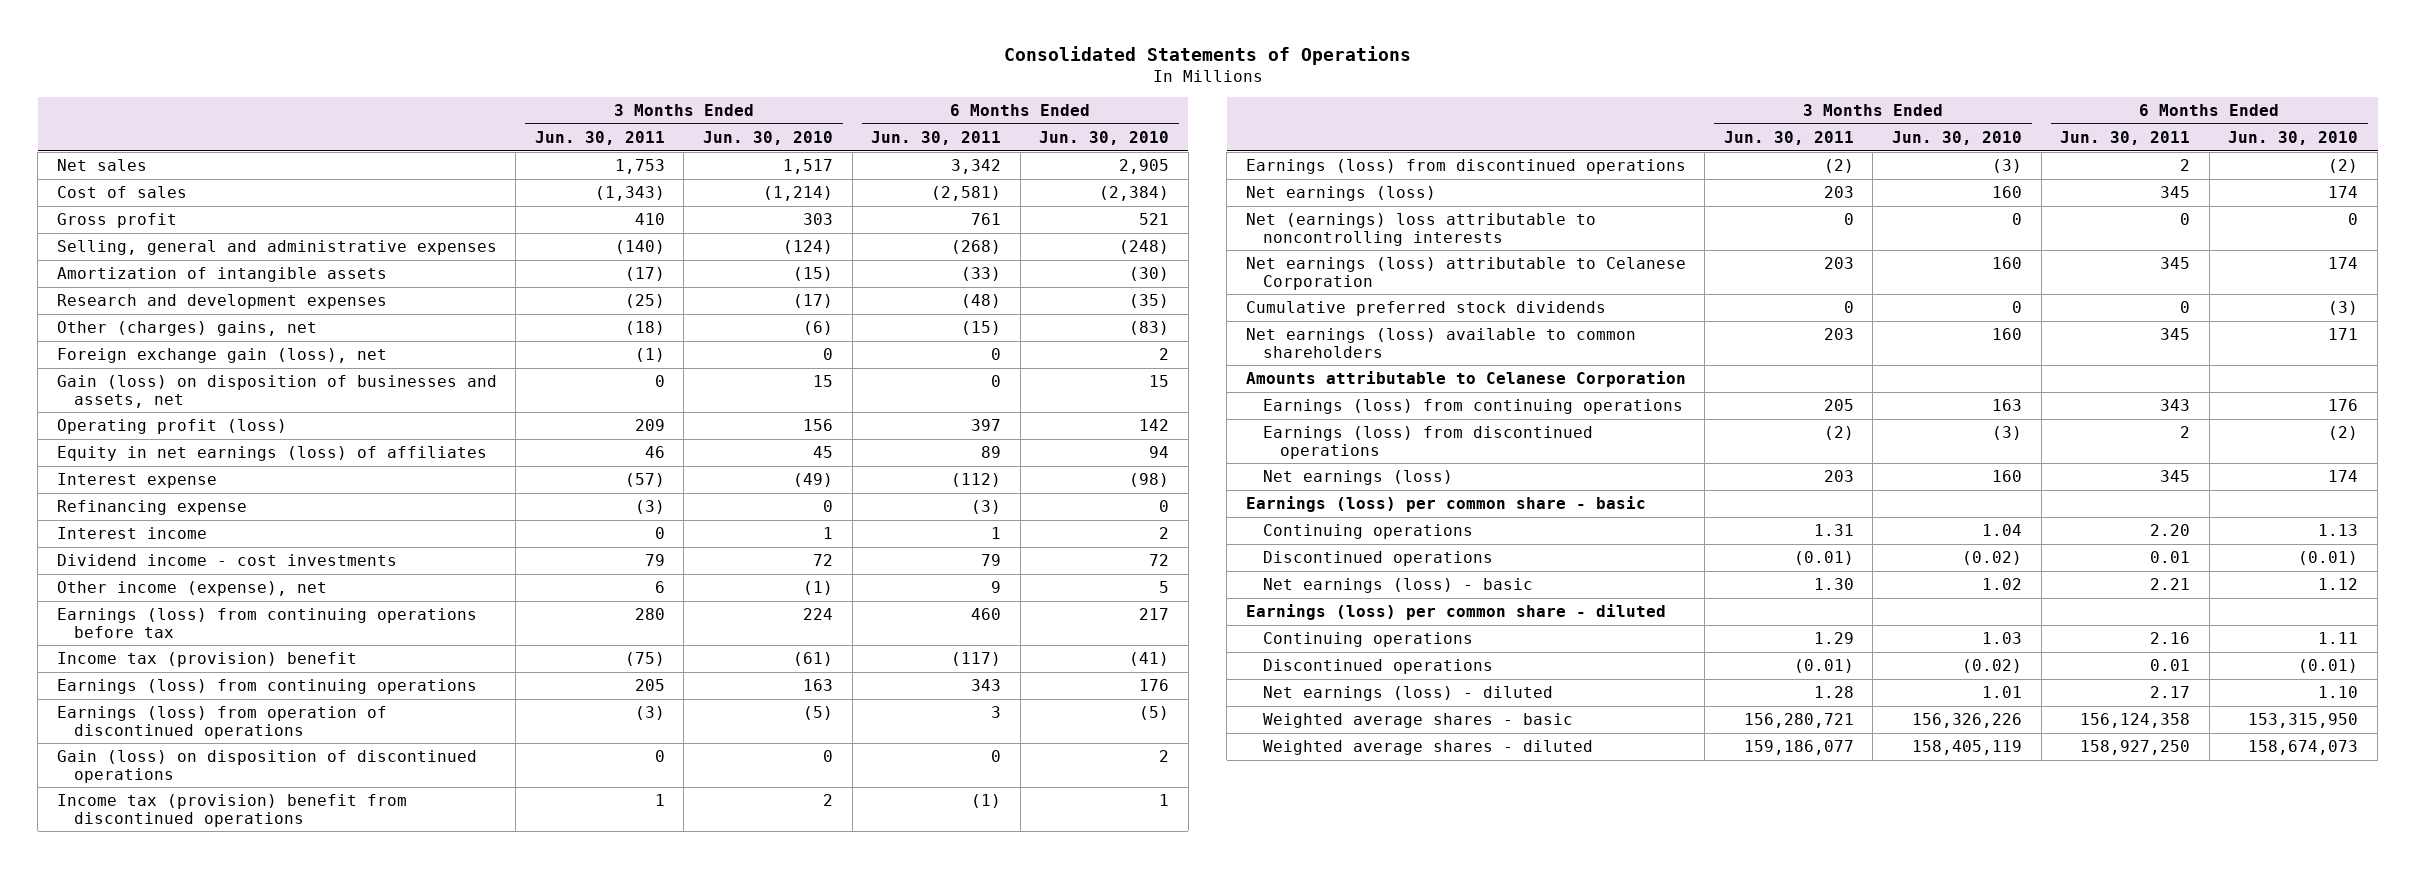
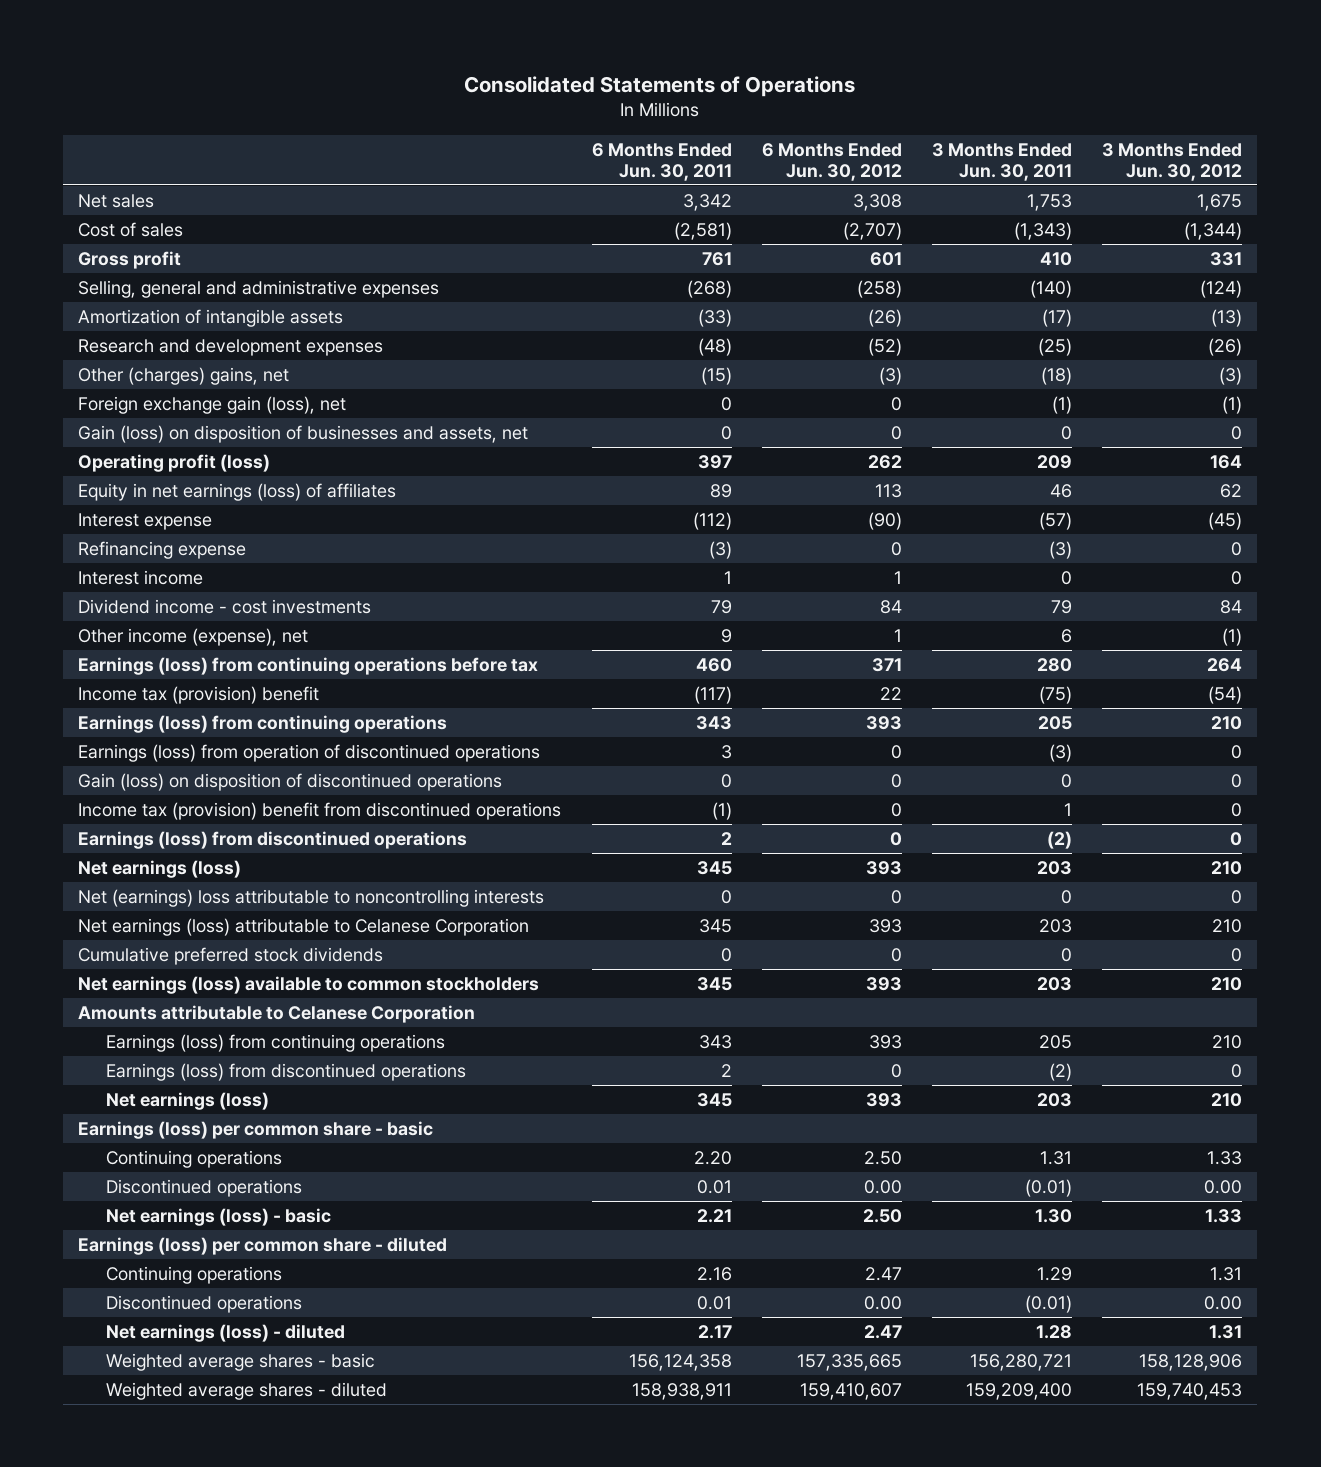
[703,130,834,145] Jun. 30, 2010 -> none
[1039,130,1170,145] Jun. 30, 2010 -> none
none -> [761,142,902,181] 6 Months Ended Jun. 30, 2012
none -> [1102,142,1243,181] 3 Months Ended Jun. 30, 2012
[1245,327,1636,358] Net earnings (loss) available to common shareholders -> [78,975,540,994] Net earnings (loss) available to common stockholders
[1743,739,1854,755] 159,186,077 -> [966,1382,1073,1400] 159,209,400
[2080,739,2191,755] 158,927,250 -> [631,1382,732,1400] 158,938,911

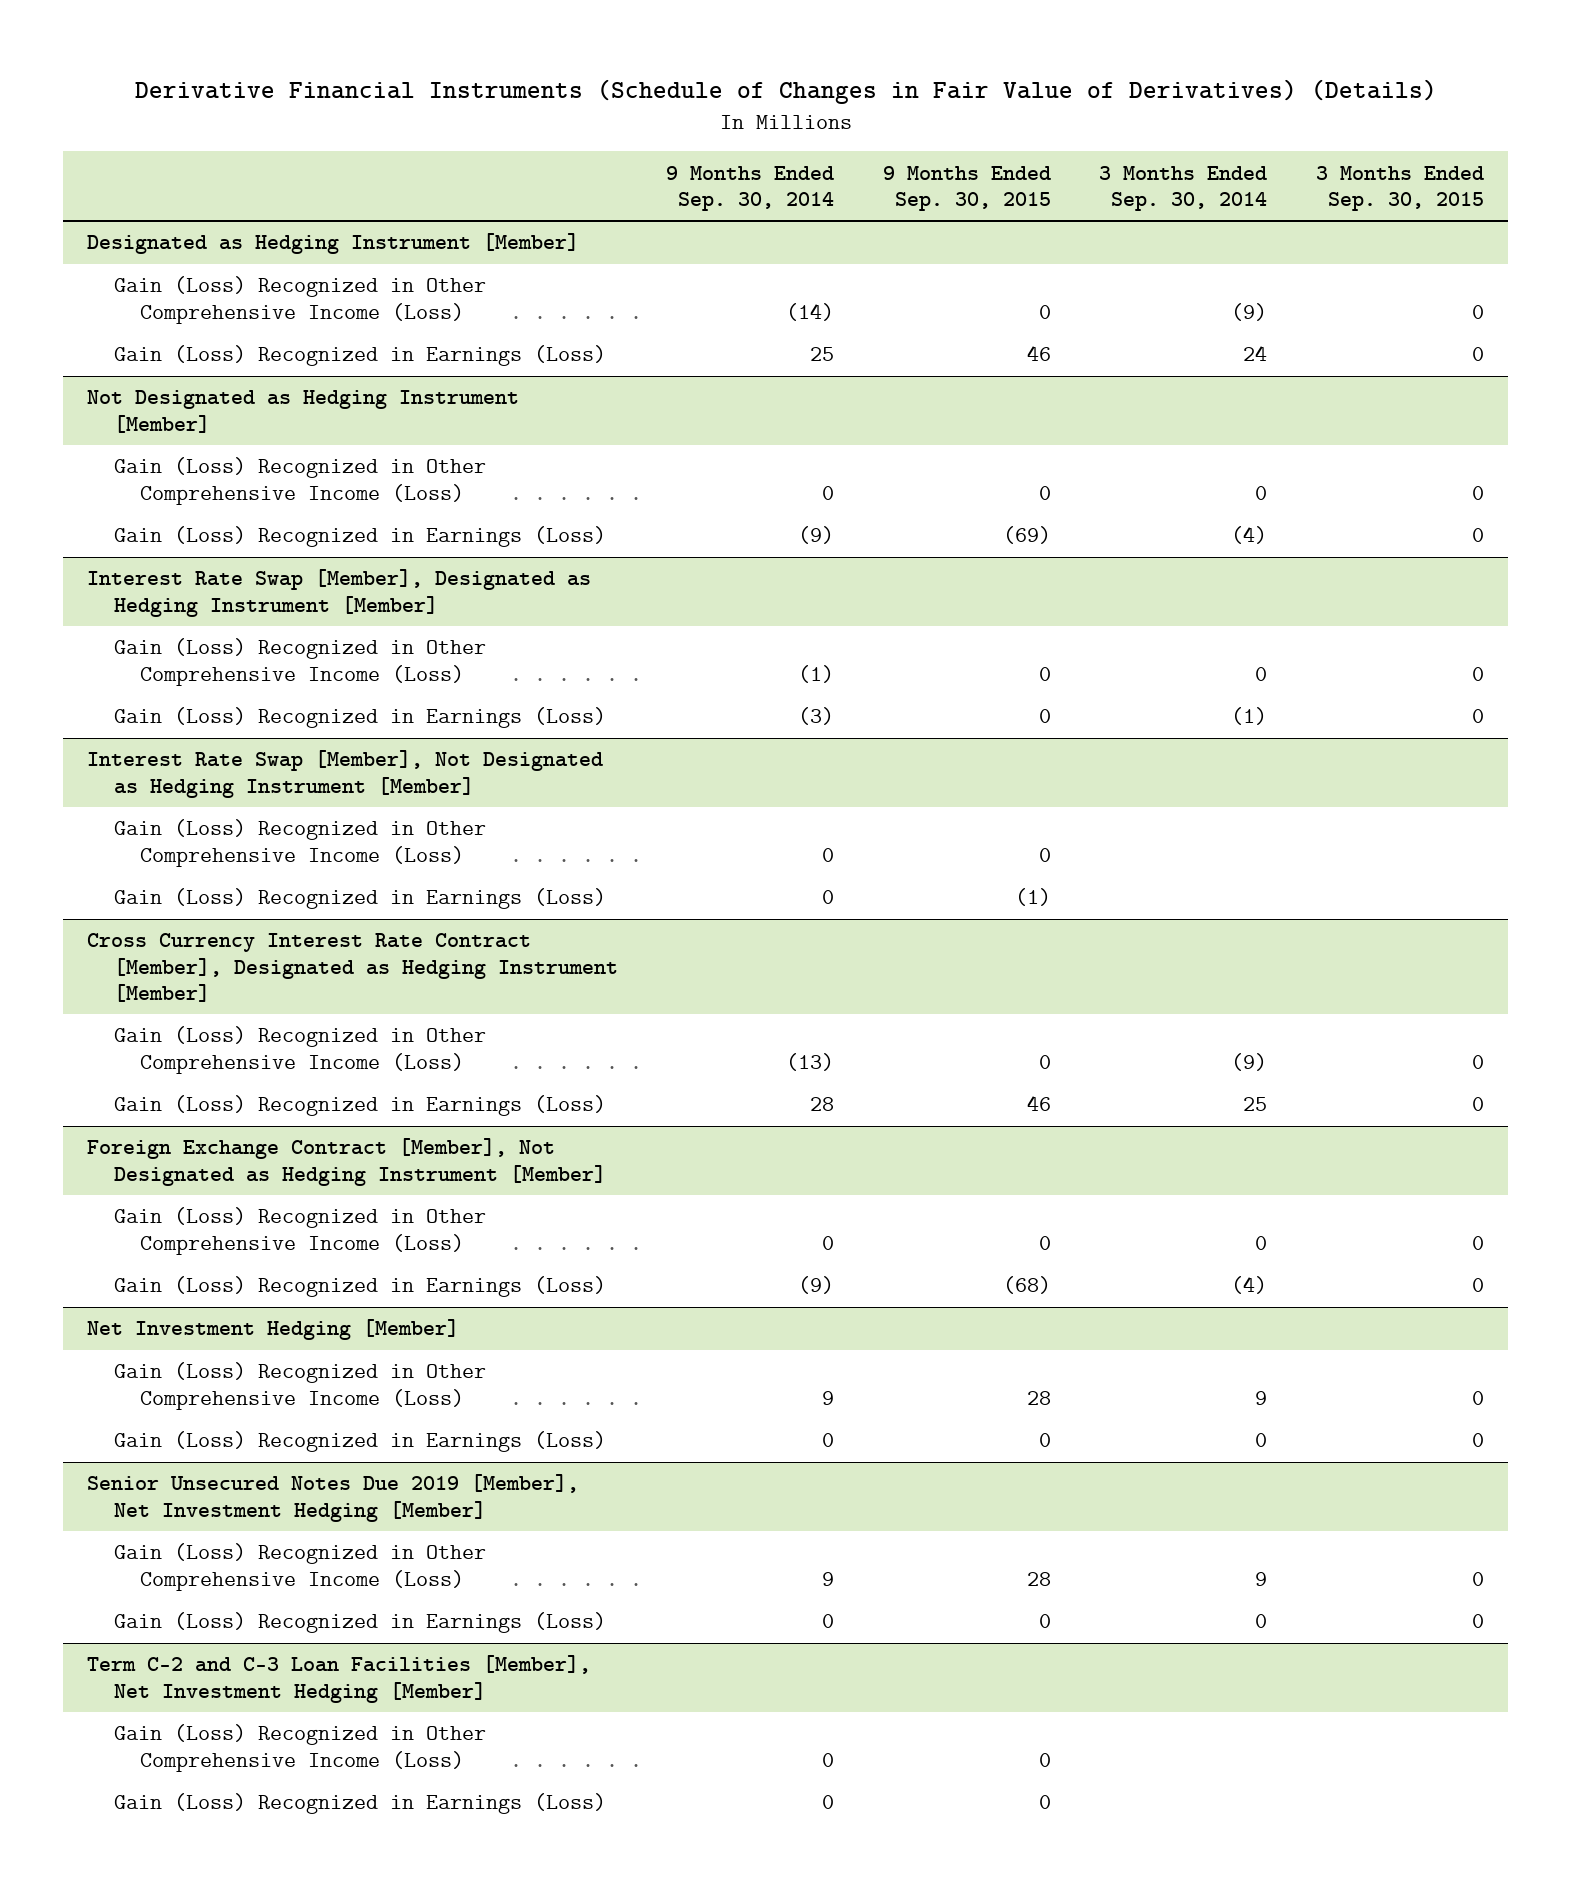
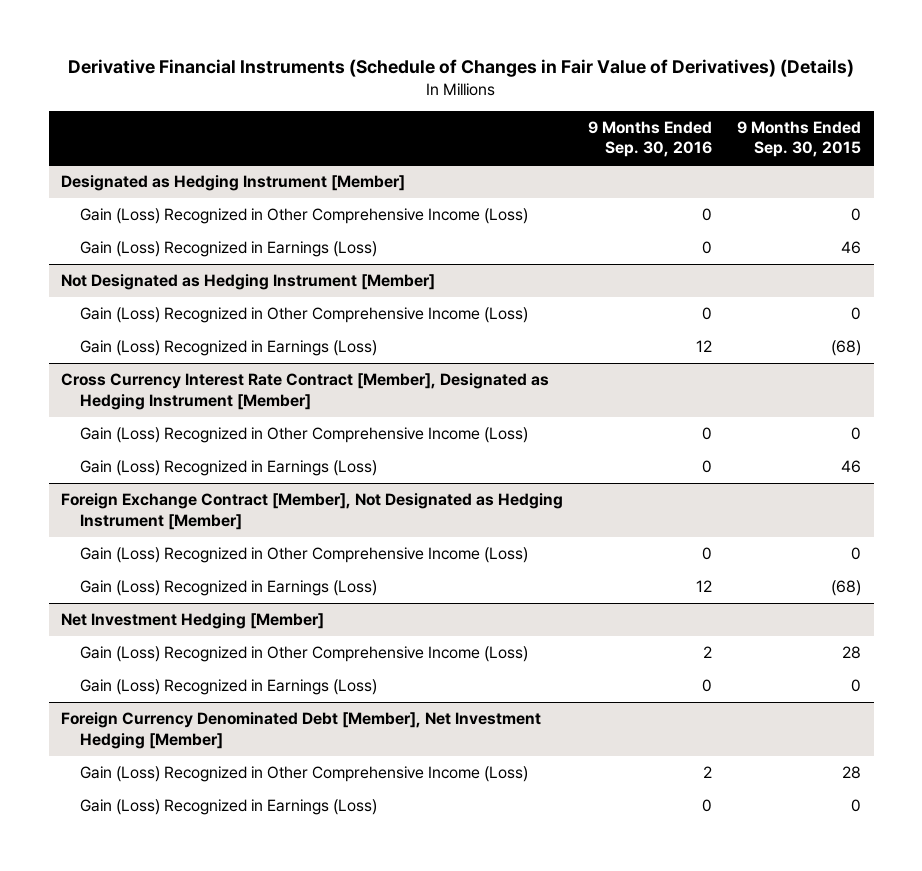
[666,165,835,211] 9 Months Ended Sep. 30, 2014 -> none
[1099,165,1268,211] 3 Months Ended Sep. 30, 2014 -> none
[1315,165,1484,211] 3 Months Ended Sep. 30, 2015 -> none
none -> [588,120,713,158] 9 Months Ended Sep. 30, 2016
[87,569,592,617] Interest Rate Swap [Member], Designated as Hedging Instrument [Member] -> none
[113,638,486,686] Gain (Loss) Recognized in Other Comprehensive Income (Loss) -> none
[113,707,606,729] Gain (Loss) Recognized in Earnings (Loss) -> none
[87,750,604,798] Interest Rate Swap [Member], Not Designated as Hedging Instrument [Member] -> none
[113,819,486,867] Gain (Loss) Recognized in Other Comprehensive Income (Loss) -> none
[113,888,606,910] Gain (Loss) Recognized in Earnings (Loss) -> none
[1002,526,1051,545] (69) -> [831,340,862,357] (68)
[87,1474,580,1522] Senior Unsecured Notes Due 2019 [Member], Net Investment Hedging [Member] -> none
none -> [61,712,542,749] Foreign Currency Denominated Debt [Member], Net Investment Hedging [Member]
[87,1655,592,1703] Term C-2 and C-3 Loan Facilities [Member], Net Investment Hedging [Member] -> none
[113,1724,486,1772] Gain (Loss) Recognized in Other Comprehensive Income (Loss) -> none
[113,1793,606,1815] Gain (Loss) Recognized in Earnings (Loss) -> none

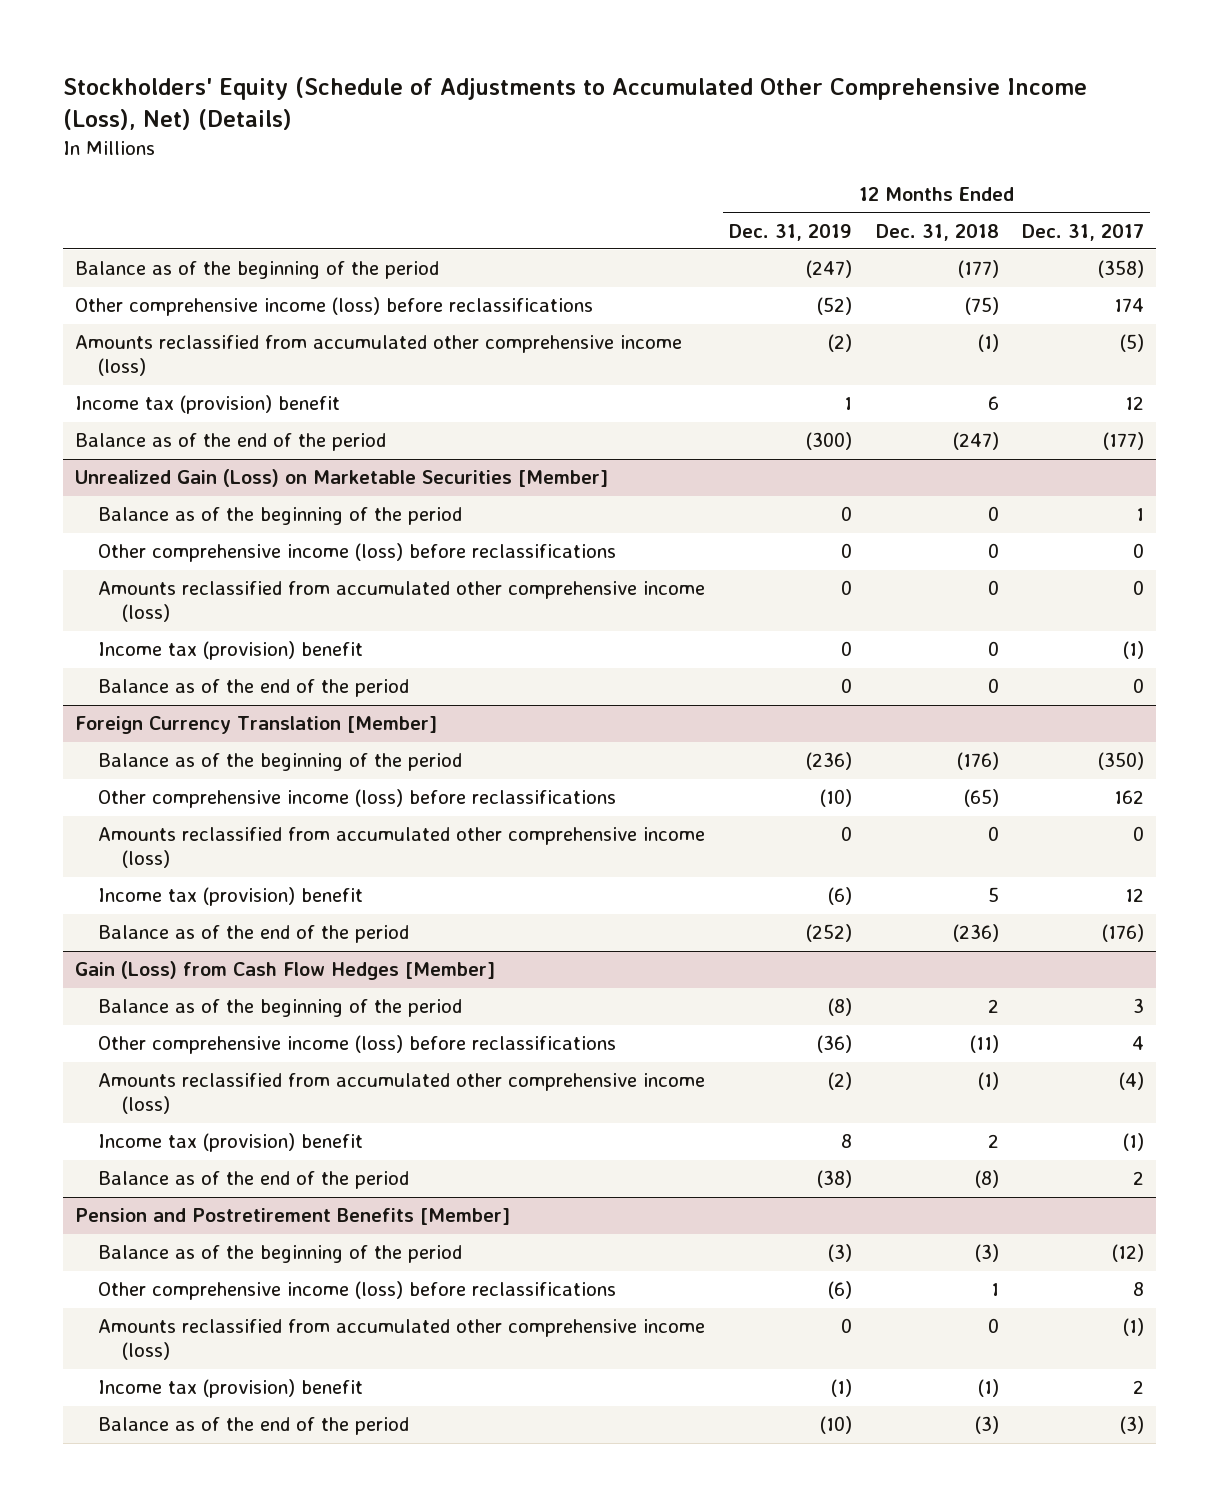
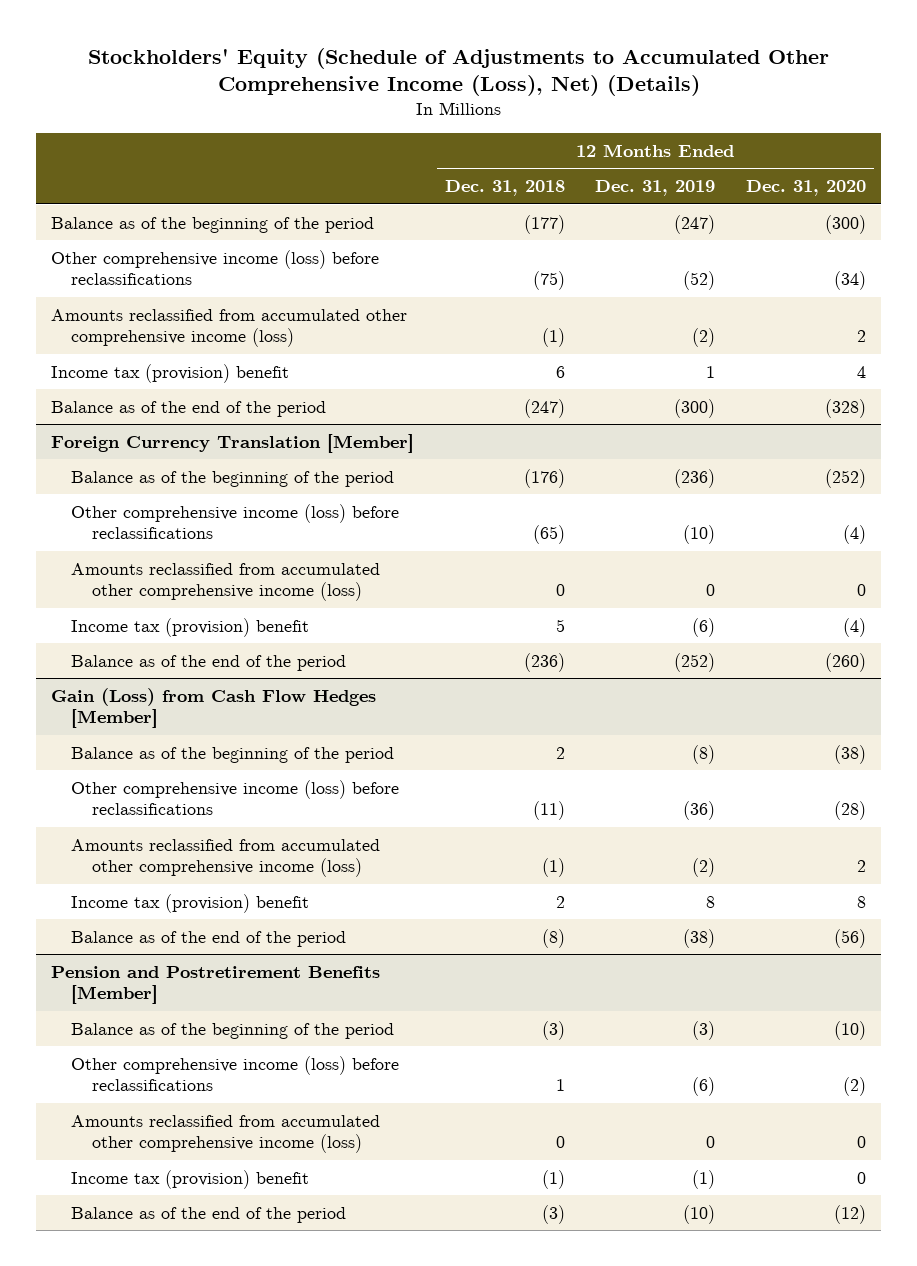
[1022,223,1145,241] Dec. 31, 2017 -> none
none -> [746,180,867,197] Dec. 31, 2020
[74,469,608,488] Unrealized Gain (Loss) on Marketable Securities [Member] -> none
[98,507,463,526] Balance as of the beginning of the period -> none
[98,543,617,563] Other comprehensive income (loss) before reclassifications -> none
[98,581,706,623] Amounts reclassified from accumulated other comprehensive income (loss) -> none
[98,641,364,661] Income tax (provision) benefit -> none
[98,679,410,698] Balance as of the end of the period -> none

